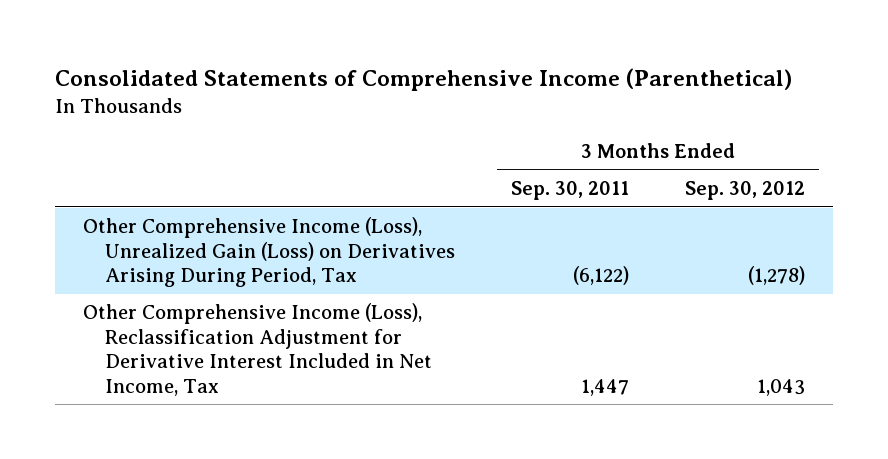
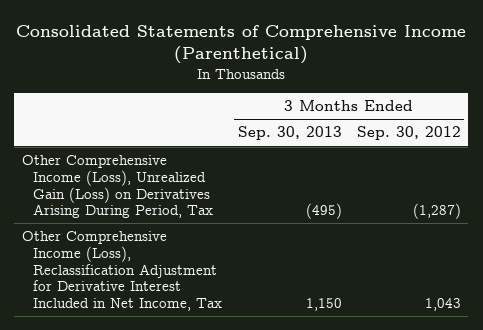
[511,181,630,201] Sep. 30, 2011 -> none
none -> [237,126,342,141] Sep. 30, 2013
[748,266,806,286] (1,278) -> [412,203,461,220] (1,287)

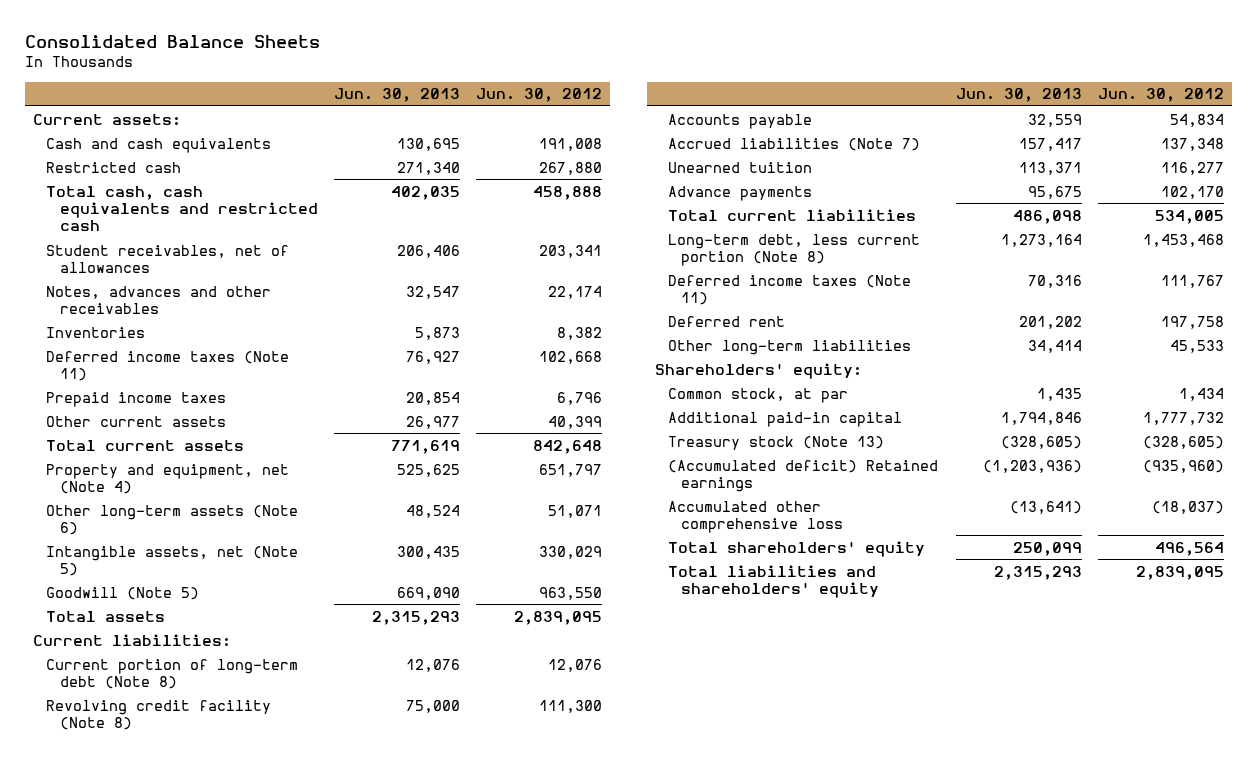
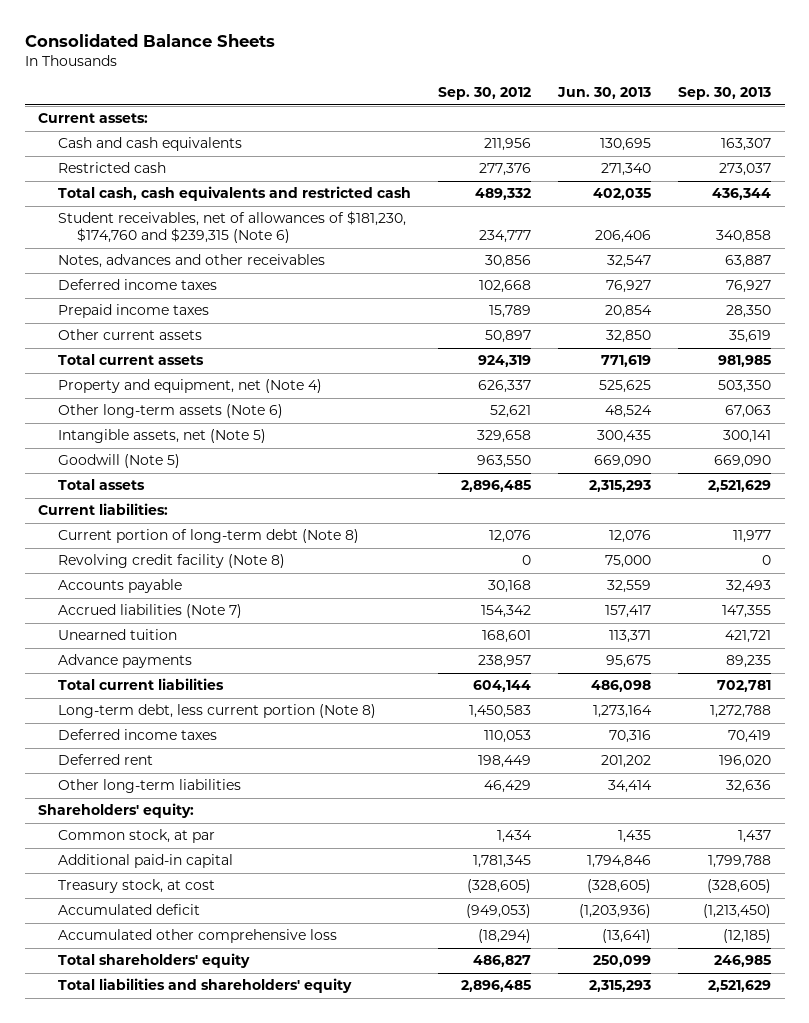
[476,88,603,103] Jun. 30, 2012 -> none
none -> [437,87,531,101] Sep. 30, 2012
none -> [678,87,772,101] Sep. 30, 2013
[46,244,290,273] Student receivables, net of allowances -> [57,211,406,244] Student receivables, net of allowances of $181,230, $174,760 and $239,315 (Note 6)
[46,326,146,338] Inventories -> none
[46,350,290,381] Deferred income taxes (Note 11) -> [57,279,217,291] Deferred income taxes
[405,415,460,429] 26,977 -> [606,330,652,344] 32,850
[668,274,912,305] Deferred income taxes (Note 11) -> [57,729,217,741] Deferred income taxes
[668,435,885,450] Treasury stock (Note 13) -> [57,879,215,894] Treasury stock, at cost
[668,459,939,492] (Accumulated deficit) Retained earnings -> [57,904,200,916] Accumulated deficit

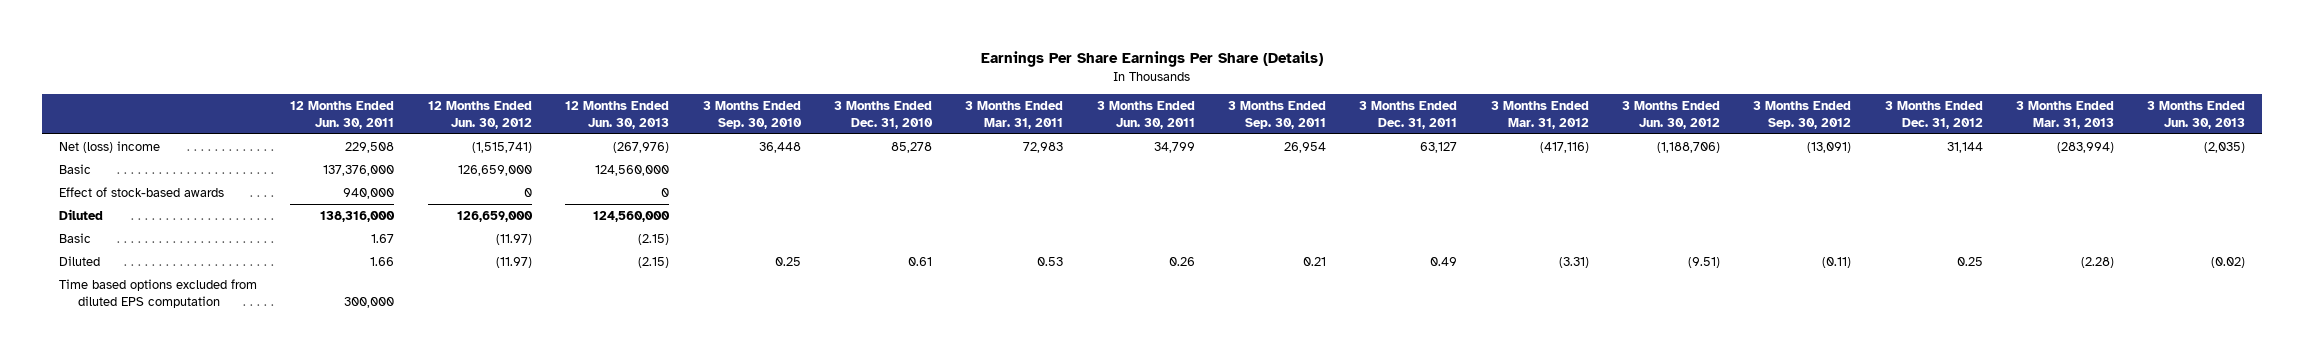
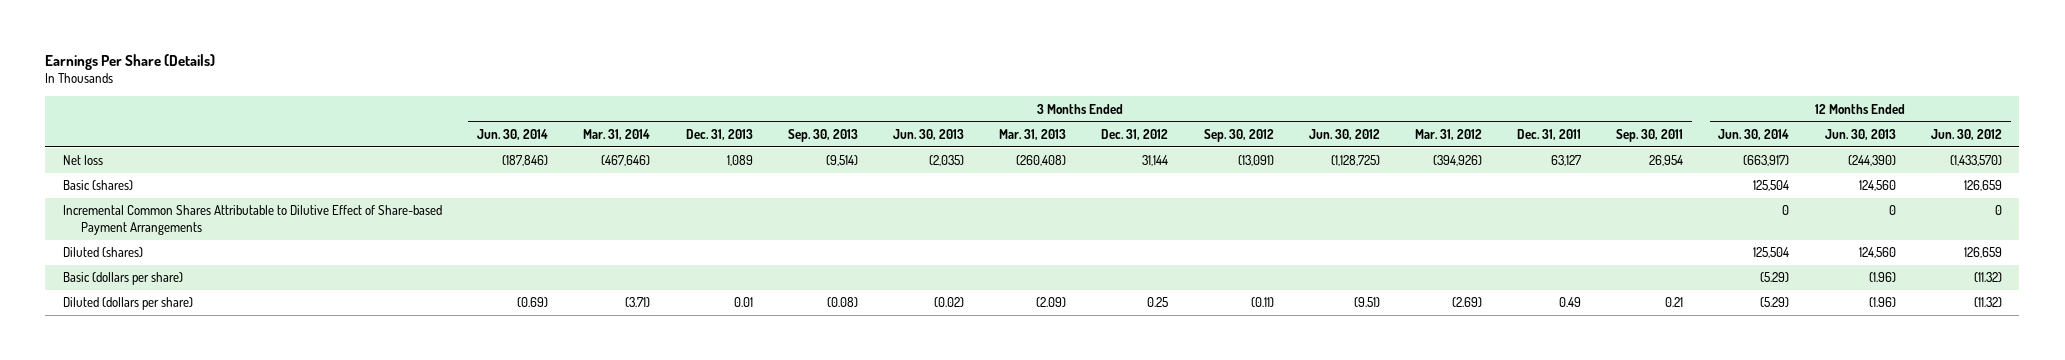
[981,50,1324,67] Earnings Per Share Earnings Per Share (Details) -> [45,53,216,70] Earnings Per Share (Details)
[290,100,395,129] 12 Months Ended Jun. 30, 2011 -> none
[702,100,802,129] 3 Months Ended Sep. 30, 2010 -> none
[833,100,933,129] 3 Months Ended Dec. 31, 2010 -> none
[965,100,1064,129] 3 Months Ended Mar. 31, 2011 -> none
[1096,100,1195,129] 3 Months Ended Jun. 30, 2011 -> none
none -> [477,128,549,140] Jun. 30, 2014
none -> [583,128,651,140] Mar. 31, 2014
none -> [685,128,753,140] Dec. 31, 2013
none -> [787,128,858,142] Sep. 30, 2013
none -> [1718,128,1790,140] Jun. 30, 2014
[59,278,258,308] Time based options excluded from diluted EPS computation -> none
[59,140,161,153] Net (loss) income -> [62,155,103,166] Net loss
[471,141,532,153] (1,515,741) -> [1949,155,2002,167] (1,433,570)
[613,141,670,153] (267,976) -> [1847,155,1896,167] (244,390)
[1539,141,1589,153] (417,116) -> [1432,155,1482,167] (394,926)
[1656,141,1720,153] (1,188,706) -> [1330,155,1380,167] (1,128,725)
[2057,141,2115,153] (283,994) -> [1016,155,1067,167] (260,408)
[59,163,92,174] Basic -> [62,180,133,191] Basic (shares)
[457,164,532,176] 126,659,000 -> [1963,180,2002,192] 126,659
[595,164,670,176] 124,560,000 -> [1858,180,1896,192] 124,560
[59,186,225,197] Effect of stock-based awards -> [62,205,442,236] Incremental Common Shares Attributable to Dilutive Effect of Share-based Payment Arrangements
[59,208,104,220] Diluted -> [62,247,143,258] Diluted (shares)
[456,210,533,222] 126,659,000 -> [1963,247,2002,259] 126,659
[593,210,671,222] 124,560,000 -> [1858,247,1896,259] 124,560
[59,232,92,243] Basic -> [62,272,183,286] Basic (dollars per share)
[495,233,532,245] (11.97) -> [1973,272,2002,283] (11.32)
[638,233,670,245] (2.15) -> [1868,272,1896,283] (1.96)
[59,255,101,266] Diluted -> [62,297,193,311] Diluted (dollars per share)
[495,256,532,268] (11.97) -> [1973,297,2002,308] (11.32)
[638,256,670,268] (2.15) -> [1868,297,1896,308] (1.96)
[1558,256,1589,268] (3.31) -> [1451,297,1482,308] (2.69)
[2081,256,2115,268] (2.28) -> [1036,297,1067,308] (2.09)

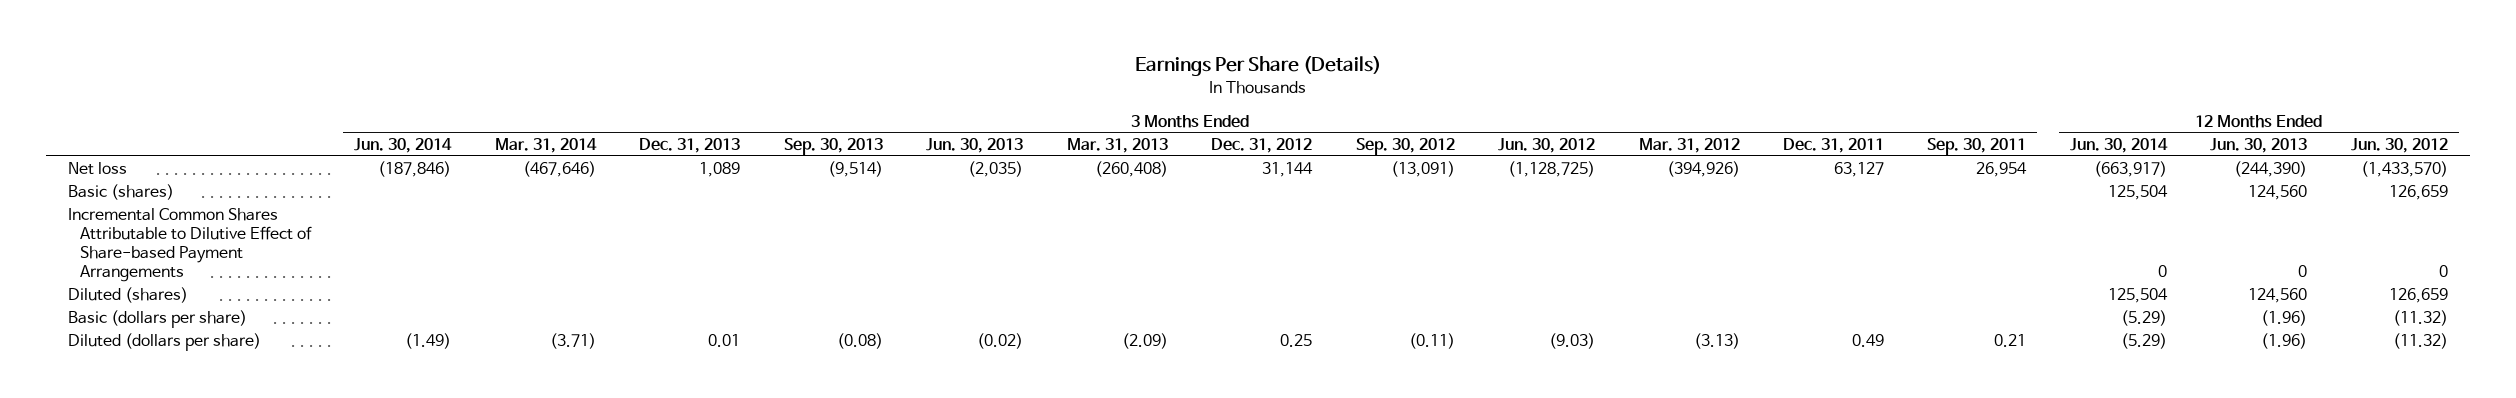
[517,297,549,308] (0.69) -> [405,333,452,350] (1.49)
[1353,297,1380,308] (9.51) -> [1549,333,1596,350] (9.03)
[1451,297,1482,308] (2.69) -> [1693,333,1740,350] (3.13)

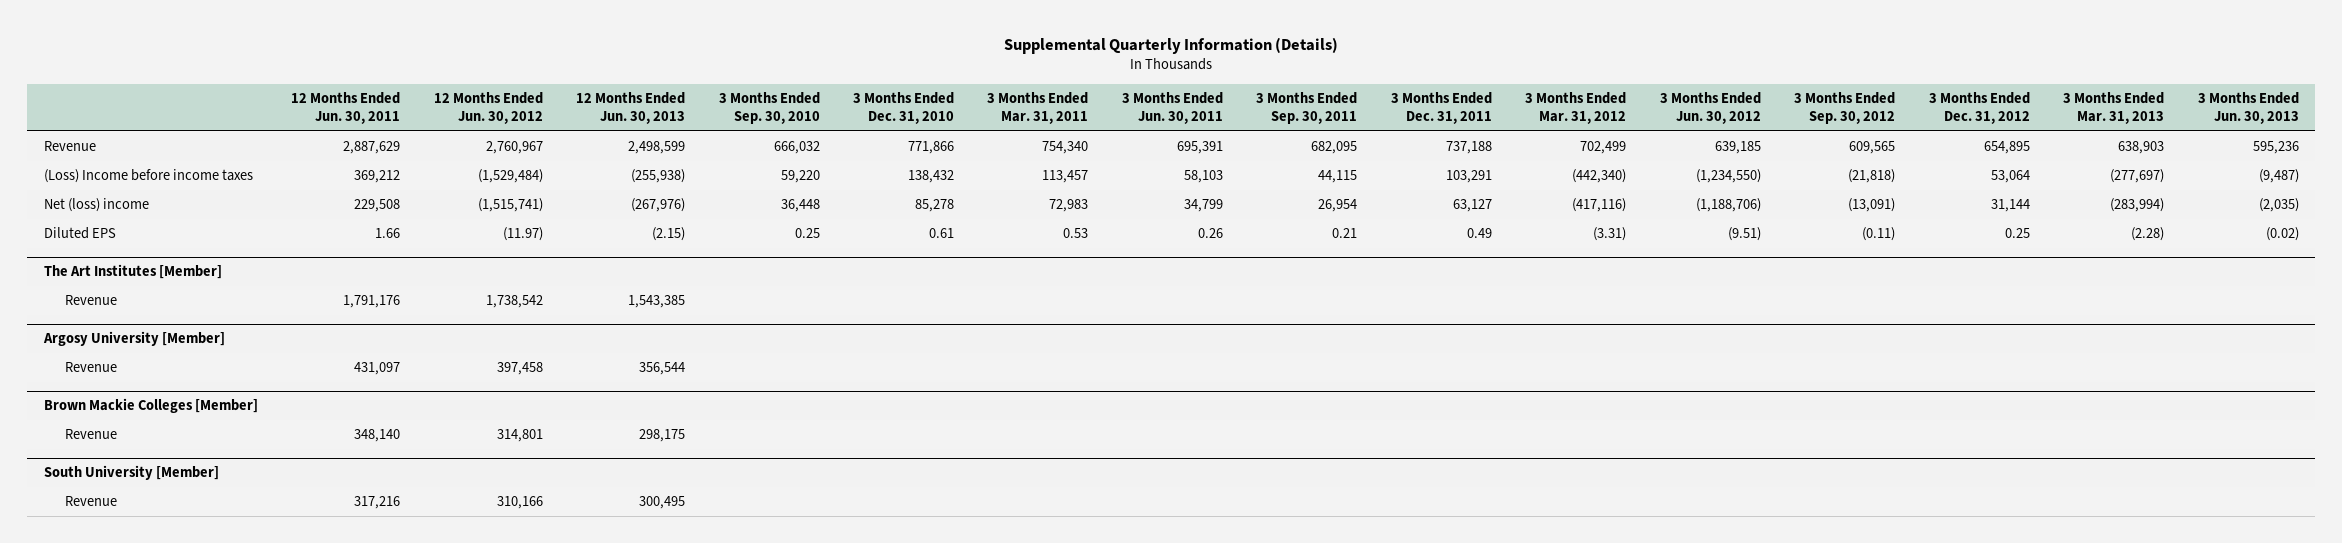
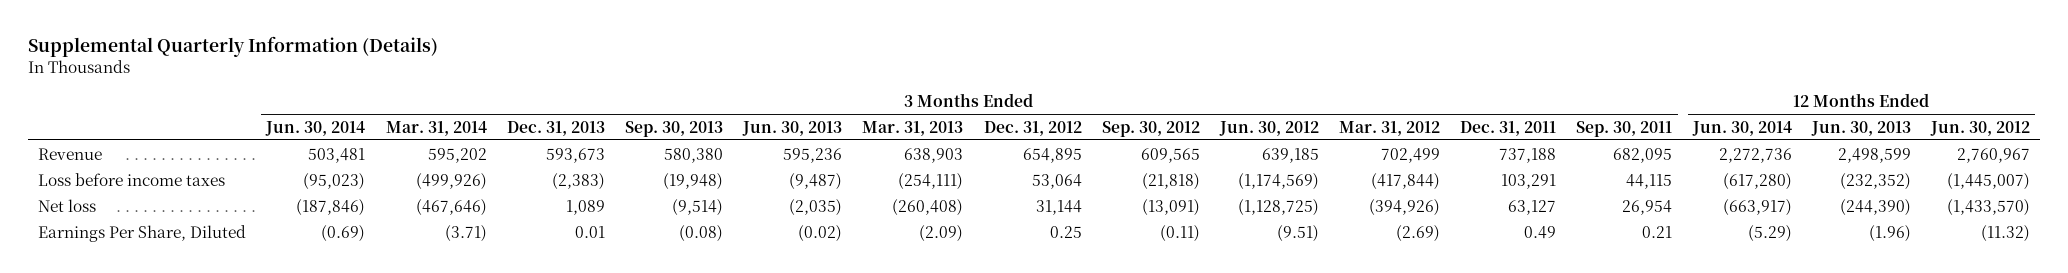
[291,91,401,125] 12 Months Ended Jun. 30, 2011 -> none
[718,91,820,125] 3 Months Ended Sep. 30, 2010 -> none
[853,91,955,125] 3 Months Ended Dec. 31, 2010 -> none
[987,91,1089,125] 3 Months Ended Mar. 31, 2011 -> none
[1121,91,1223,125] 3 Months Ended Jun. 30, 2011 -> none
none -> [265,120,366,136] Jun. 30, 2014
none -> [385,120,487,136] Mar. 31, 2014
none -> [506,120,605,136] Dec. 31, 2013
none -> [625,120,724,137] Sep. 30, 2013
none -> [1691,120,1792,136] Jun. 30, 2014
[43,264,222,280] The Art Institutes [Member] -> none
[65,295,118,306] Revenue -> none
[42,331,225,347] Argosy University [Member] -> none
[65,362,118,373] Revenue -> none
[43,398,258,414] Brown Mackie Colleges [Member] -> none
[65,429,118,440] Revenue -> none
[43,465,219,481] South University [Member] -> none
[65,496,118,507] Revenue -> none
[43,169,253,184] (Loss) Income before income taxes -> [38,172,226,186] Loss before income taxes
[477,169,543,184] (1,529,484) -> [1947,172,2031,190] (1,445,007)
[631,169,686,184] (255,938) -> [1839,172,1911,190] (232,352)
[1572,169,1627,184] (442,340) -> [1371,172,1441,190] (417,844)
[1695,169,1761,184] (1,234,550) -> [1237,172,1319,190] (1,174,569)
[2110,169,2165,184] (277,697) -> [898,172,964,190] (254,111)
[43,198,149,213] Net (loss) income -> [38,198,97,212] Net loss
[477,198,543,213] (1,515,741) -> [1947,198,2031,216] (1,433,570)
[631,198,686,213] (267,976) -> [1839,198,1911,216] (244,390)
[1572,198,1627,213] (417,116) -> [1369,198,1441,216] (394,926)
[1695,198,1761,213] (1,188,706) -> [1237,198,1319,216] (1,128,725)
[2110,198,2165,213] (283,994) -> [892,198,964,216] (260,408)
[43,227,116,240] Diluted EPS -> [38,224,247,242] Earnings Per Share, Diluted
[502,227,543,242] (11.97) -> [1981,224,2031,242] (11.32)
[652,227,686,242] (2.15) -> [1868,224,1911,242] (1.96)
[1593,227,1627,242] (3.31) -> [1396,224,1441,242] (2.69)
[2131,227,2165,242] (2.28) -> [919,224,964,242] (2.09)

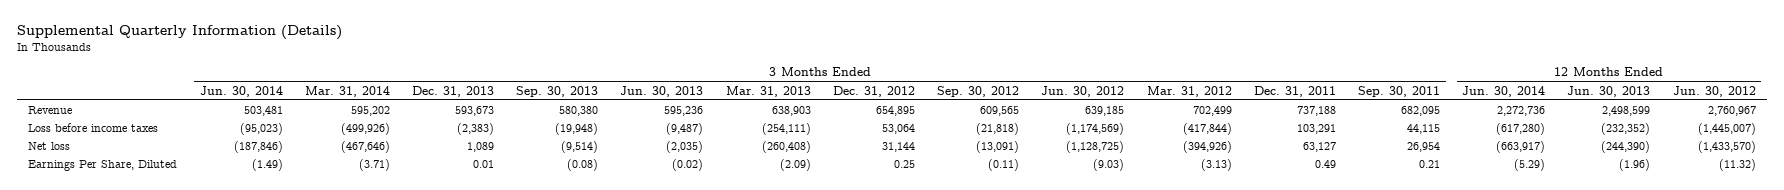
[321,224,366,242] (0.69) -> [251,159,283,172] (1.49)
[1276,224,1319,242] (9.51) -> [1093,159,1125,172] (9.03)
[1396,224,1441,242] (2.69) -> [1200,159,1232,172] (3.13)

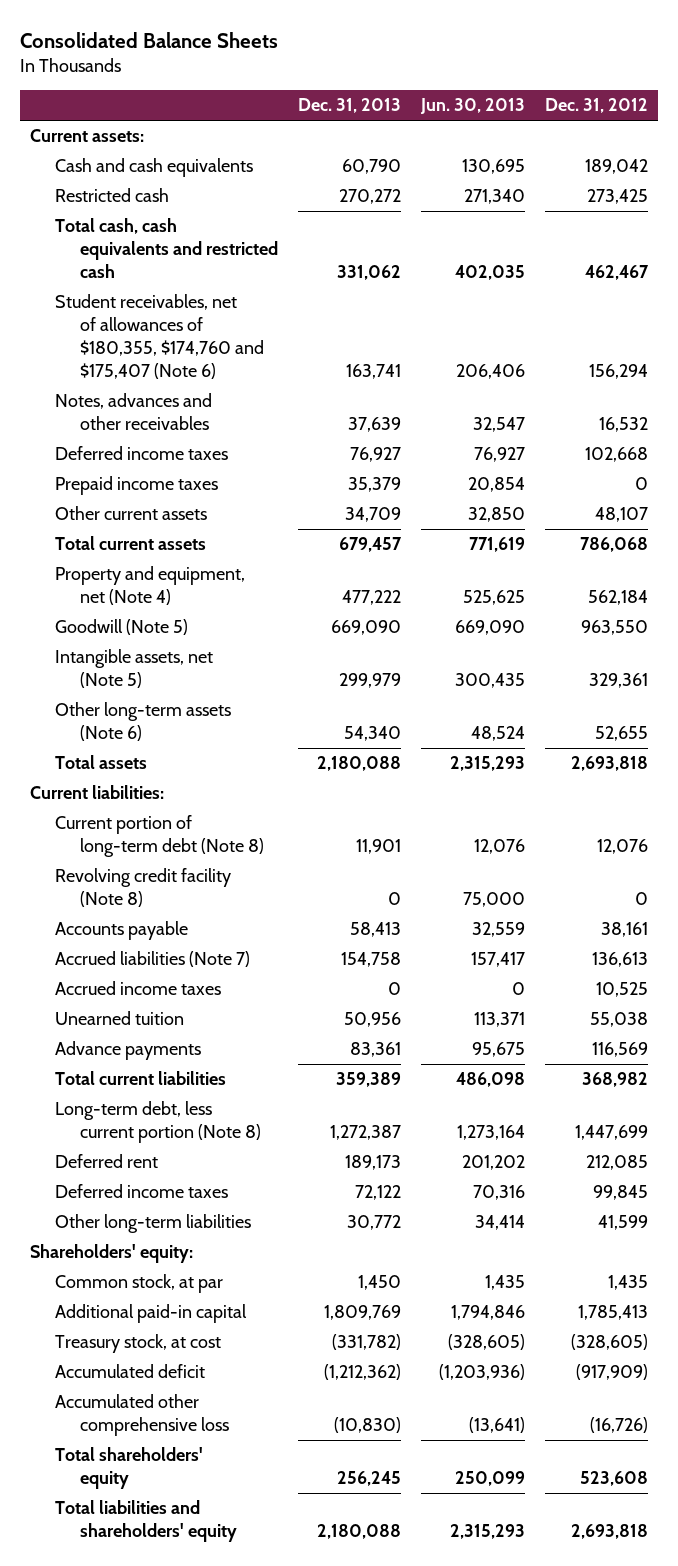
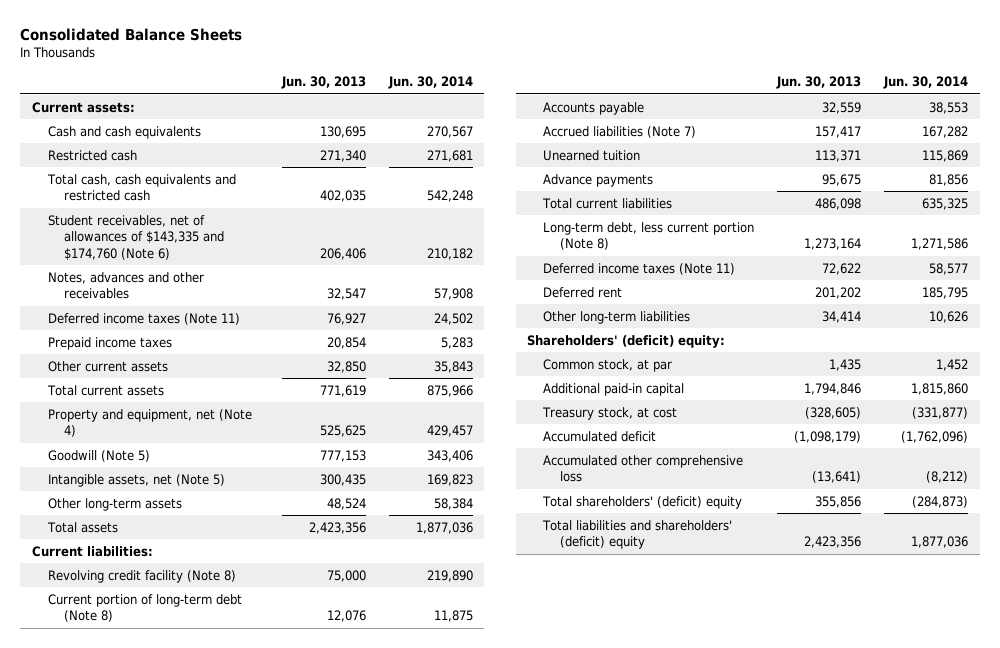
[298,98,402,114] Dec. 31, 2013 -> none
[544,98,648,114] Dec. 31, 2012 -> none
none -> [387,76,473,90] Jun. 30, 2014
[55,294,265,379] Student receivables, net of allowances of $180,355, $174,760 and $175,407 (Note 6) -> [47,214,224,260] Student receivables, net of allowances of $143,335 and $174,760 (Note 6)
[55,446,229,461] Deferred income taxes -> [47,312,240,325] Deferred income taxes (Note 11)
[455,620,526,636] 669,090 -> [319,449,366,462] 777,153
[55,702,232,742] Other long-term assets (Note 6) -> [47,497,182,511] Other long-term assets
[450,756,526,772] 2,315,293 -> [308,521,366,534] 2,423,356
[55,815,265,858] Current portion of long-term debt (Note 8) -> [47,593,242,623] Current portion of long-term debt (Note 8)
[55,981,222,996] Accrued income taxes -> none
none -> [543,262,736,275] Deferred income taxes (Note 11)
[55,1184,229,1199] Deferred income taxes -> none
[30,1244,194,1264] Shareholders' equity: -> [527,334,726,348] Shareholders' (deficit) equity:
[439,1364,526,1381] (1,203,936) -> [794,430,862,443] (1,098,179)
[55,1447,204,1490] Total shareholders' equity -> [542,495,743,509] Total shareholders' (deficit) equity
[455,1471,526,1487] 250,099 -> [815,495,862,508] 355,856
[55,1500,238,1543] Total liabilities and shareholders' equity -> [542,519,733,550] Total liabilities and shareholders' (deficit) equity
[450,1524,526,1540] 2,315,293 -> [804,536,862,549] 2,423,356

